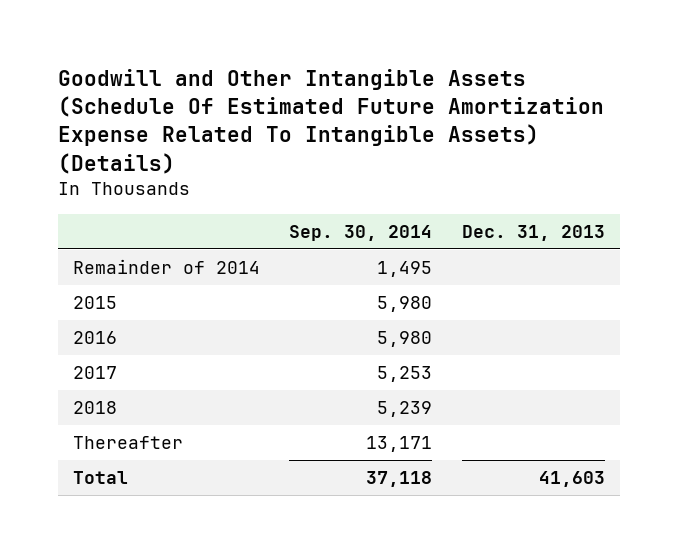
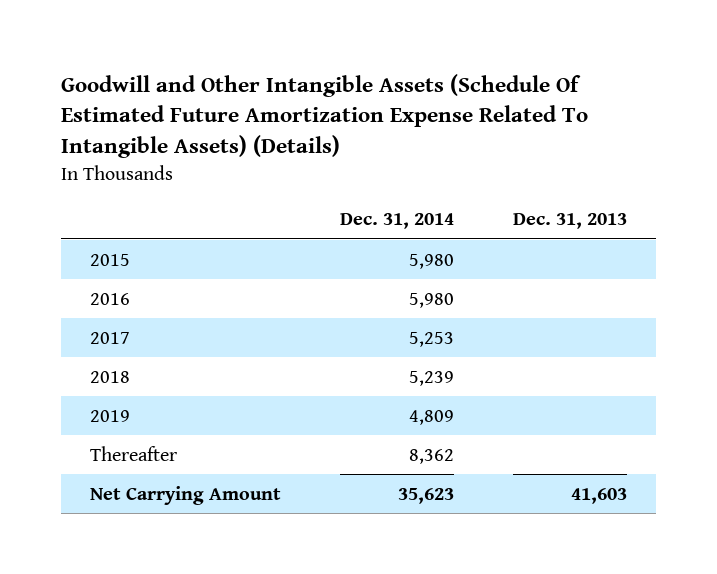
[289,224,433,241] Sep. 30, 2014 -> none
none -> [340,213,455,230] Dec. 31, 2014
[72,259,260,275] Remainder of 2014 -> none
none -> [90,409,131,422] 2019
[72,471,128,485] Total -> [90,485,282,505] Net Carrying Amount

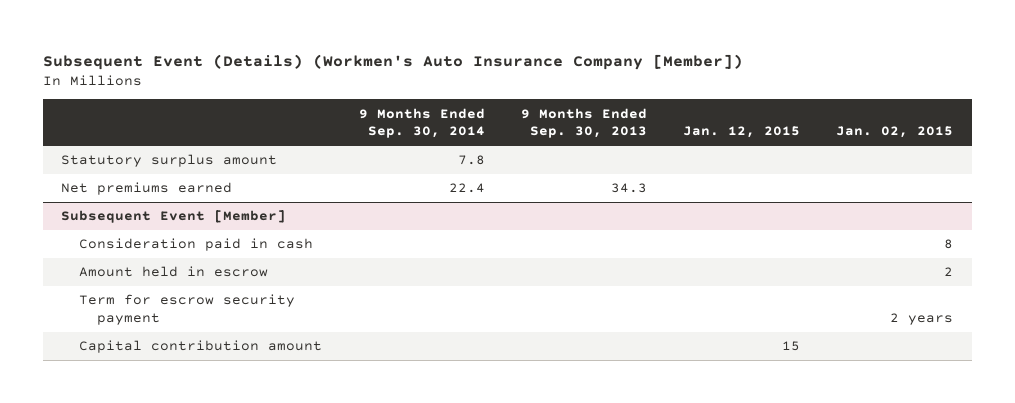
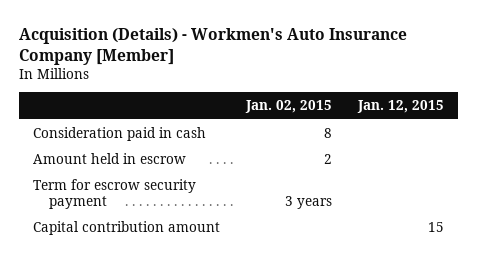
[43,53,744,70] Subsequent Event (Details) (Workmen's Auto Insurance Company [Member]) -> [19,28,408,65] Acquisition (Details) - Workmen's Auto Insurance Company [Member]
[358,107,485,139] 9 Months Ended Sep. 30, 2014 -> none
[520,107,647,139] 9 Months Ended Sep. 30, 2013 -> none
[61,154,278,168] Statutory surplus amount -> none
[61,182,233,196] Net premiums earned -> none
[61,210,287,224] Subsequent Event [Member] -> none
[79,238,314,252] Consideration paid in cash -> none
[79,266,269,278] Amount held in escrow -> none
[79,294,296,326] Term for escrow security payment -> none
[79,340,323,354] Capital contribution amount -> none
none -> [32,126,206,141] Consideration paid in cash
none -> [32,152,186,164] Amount held in escrow
none -> [32,178,196,210] Term for escrow security payment
none -> [32,220,220,235] Capital contribution amount

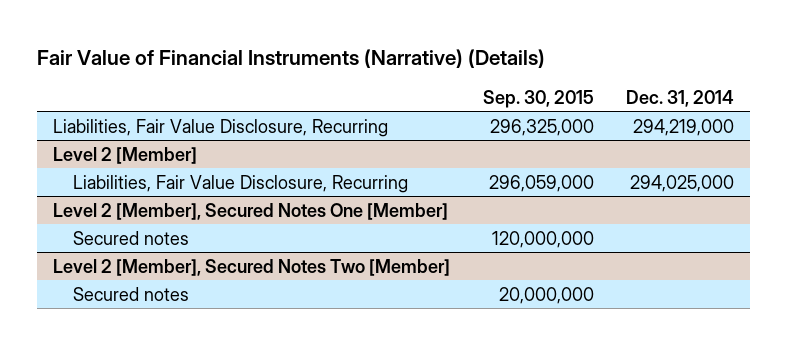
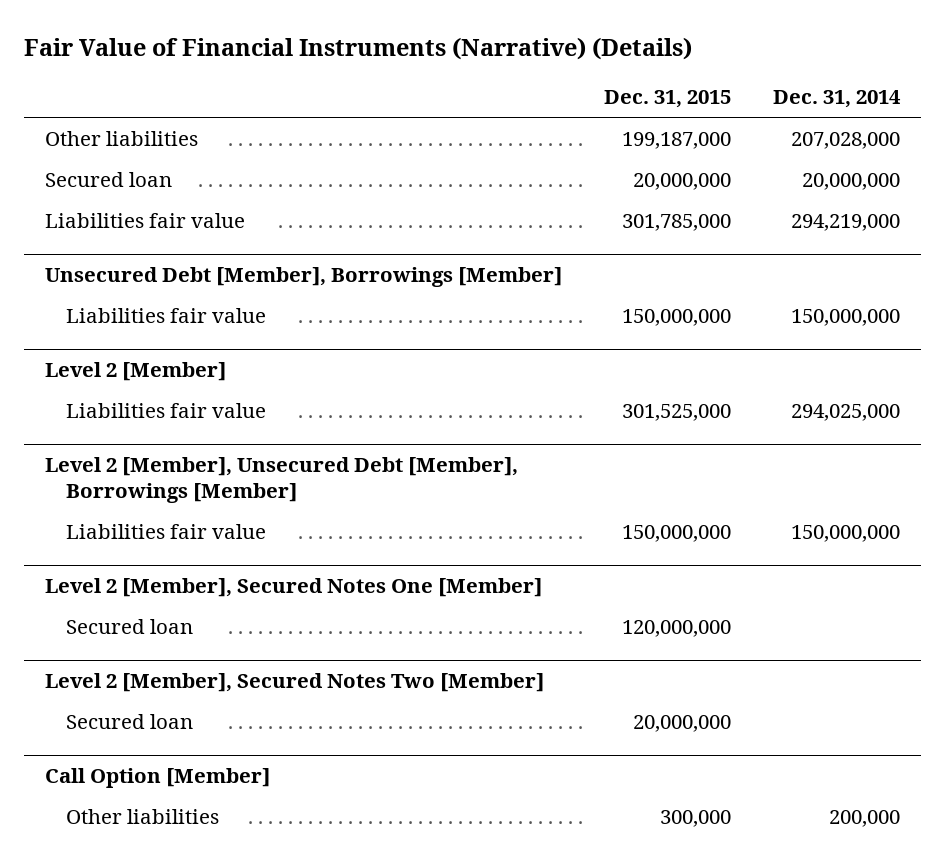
[482,89,594,108] Sep. 30, 2015 -> none
none -> [604,90,732,109] Dec. 31, 2015
none -> [45,130,199,146] Other liabilities
none -> [45,171,173,187] Secured loan
[53,118,389,137] Liabilities, Fair Value Disclosure, Recurring -> [45,212,246,228] Liabilities fair value
none -> [45,266,563,287] Unsecured Debt [Member], Borrowings [Member]
none -> [66,307,267,323] Liabilities fair value
[73,174,409,193] Liabilities, Fair Value Disclosure, Recurring -> [66,402,267,418] Liabilities fair value
none -> [45,456,519,503] Level 2 [Member], Unsecured Debt [Member], Borrowings [Member]
none -> [66,523,267,539] Liabilities fair value
[73,230,190,245] Secured notes -> [66,618,194,634] Secured loan
[73,286,190,301] Secured notes -> [66,713,194,729] Secured loan
none -> [45,767,271,788] Call Option [Member]
none -> [66,808,220,824] Other liabilities

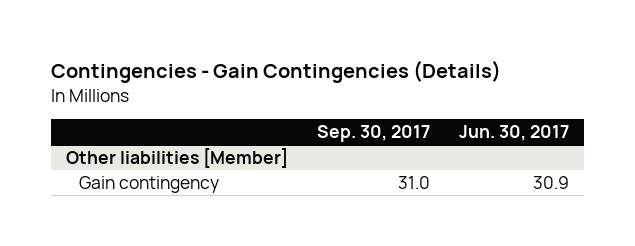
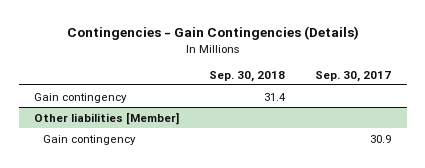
[459,124,570,141] Jun. 30, 2017 -> none
none -> [209,70,286,82] Sep. 30, 2018
none -> [33,92,127,103] Gain contingency
[398,175,431,189] 31.0 -> [370,134,392,143] 30.9

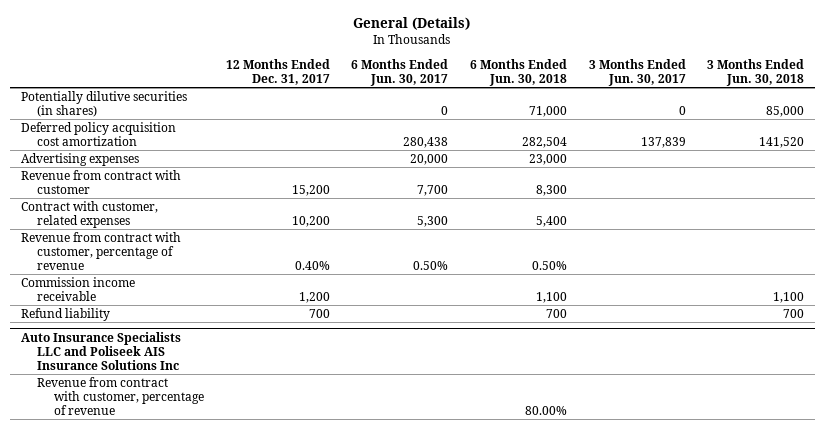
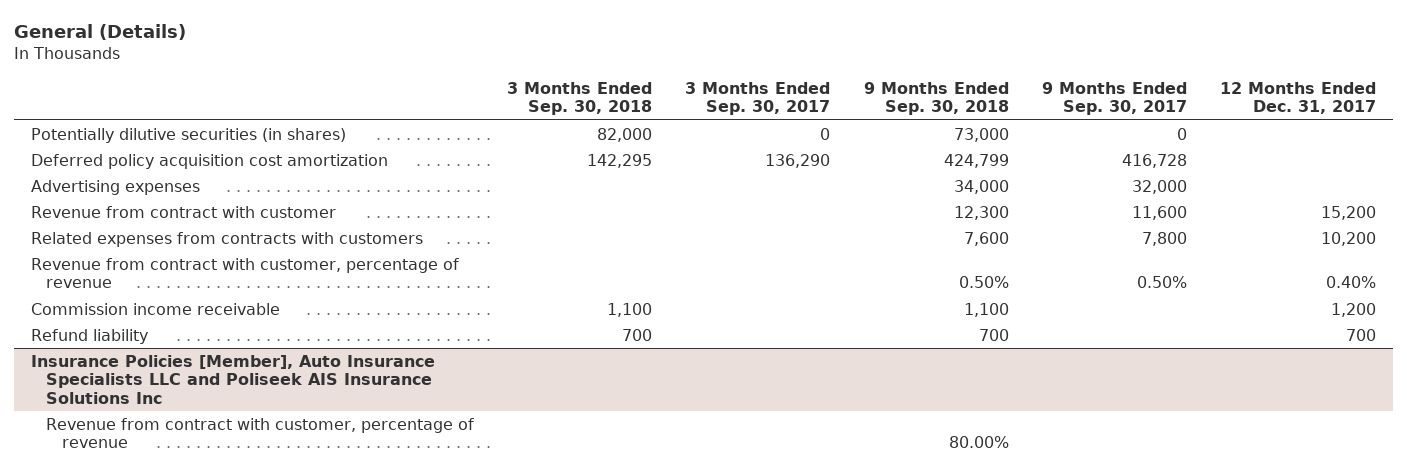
[351,58,449,86] 6 Months Ended Jun. 30, 2017 -> none
[469,58,567,86] 6 Months Ended Jun. 30, 2018 -> none
[588,58,686,86] 3 Months Ended Jun. 30, 2017 -> none
[707,58,805,86] 3 Months Ended Jun. 30, 2018 -> none
none -> [507,81,653,116] 3 Months Ended Sep. 30, 2018
none -> [685,81,831,116] 3 Months Ended Sep. 30, 2017
none -> [863,81,1009,116] 9 Months Ended Sep. 30, 2018
none -> [1041,81,1187,116] 9 Months Ended Sep. 30, 2017
[20,200,158,228] Contract with customer, related expenses -> [30,231,423,247] Related expenses from contracts with customers
[20,331,181,370] Auto Insurance Specialists LLC and Poliseek AIS Insurance Solutions Inc -> [30,354,435,404] Insurance Policies [Member], Auto Insurance Specialists LLC and Poliseek AIS Insurance Solutions Inc

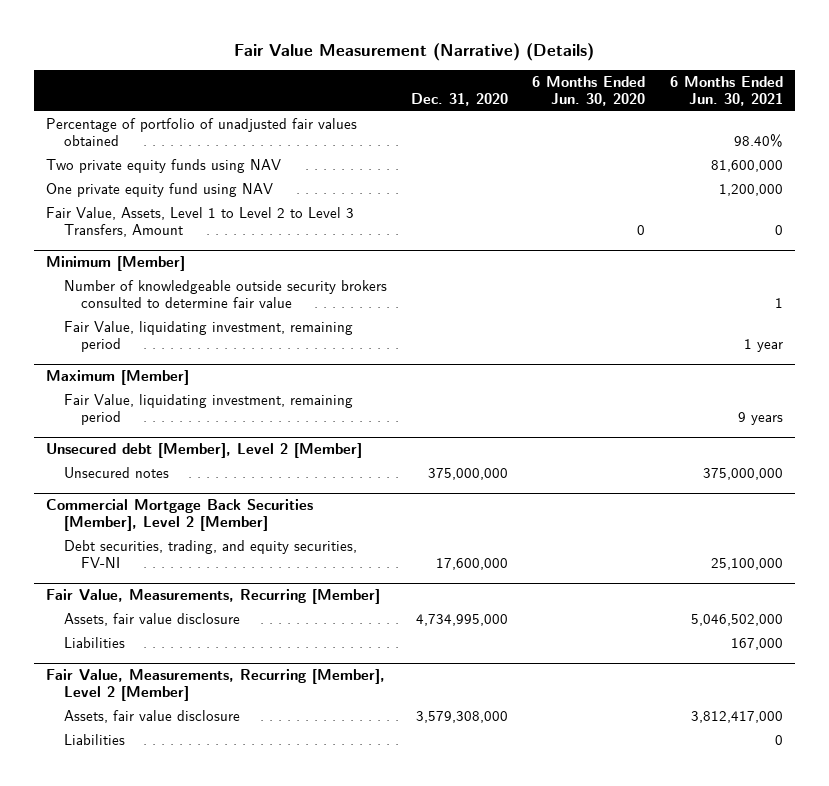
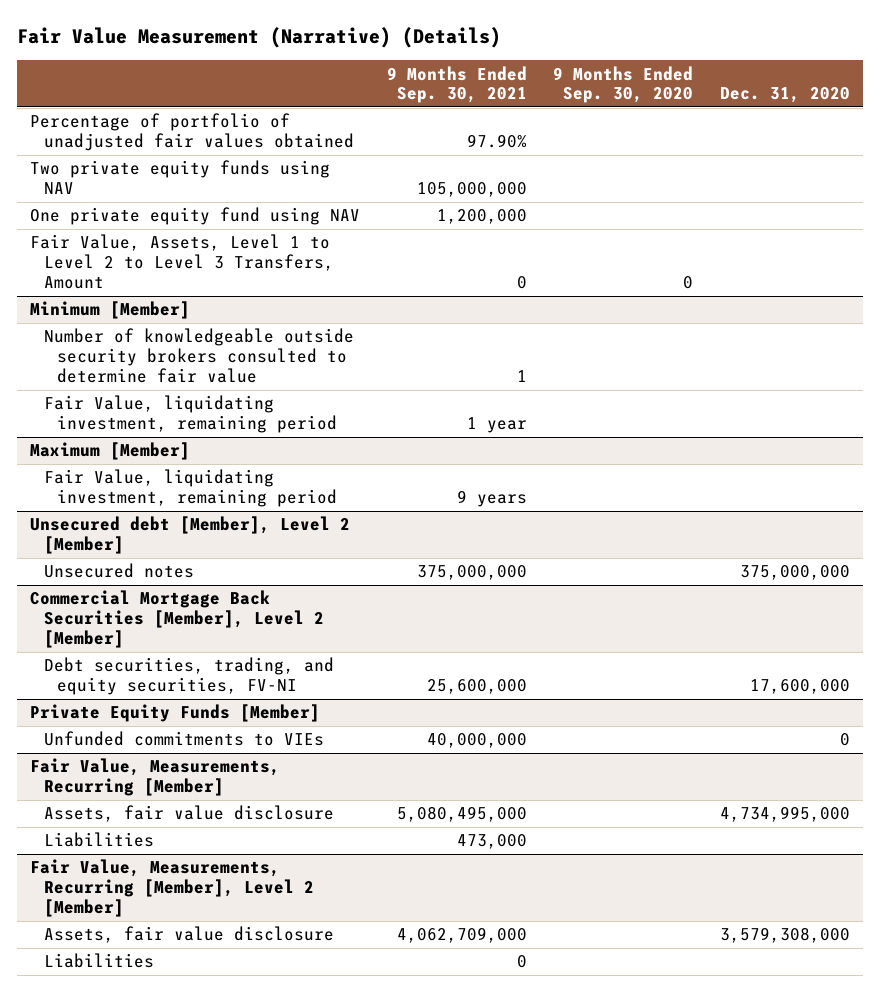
[532,76,646,106] 6 Months Ended Jun. 30, 2020 -> none
[669,76,783,106] 6 Months Ended Jun. 30, 2021 -> none
none -> [386,65,527,104] 9 Months Ended Sep. 30, 2021
none -> [553,65,694,104] 9 Months Ended Sep. 30, 2020
none -> [30,704,321,723] Private Equity Funds [Member]
none -> [43,731,324,747] Unfunded commitments to VIEs

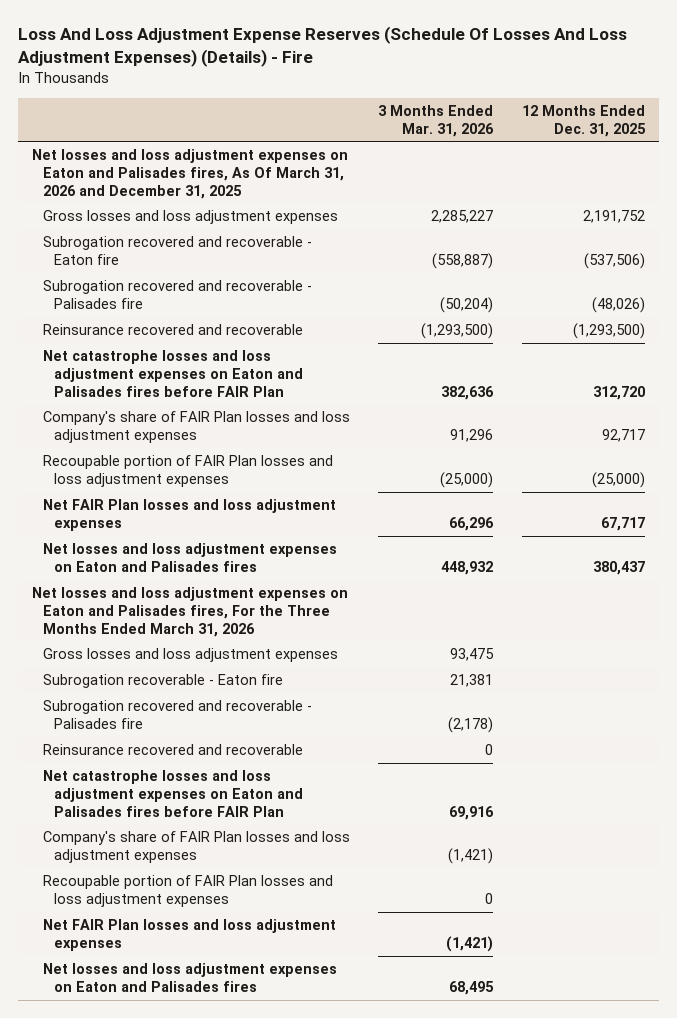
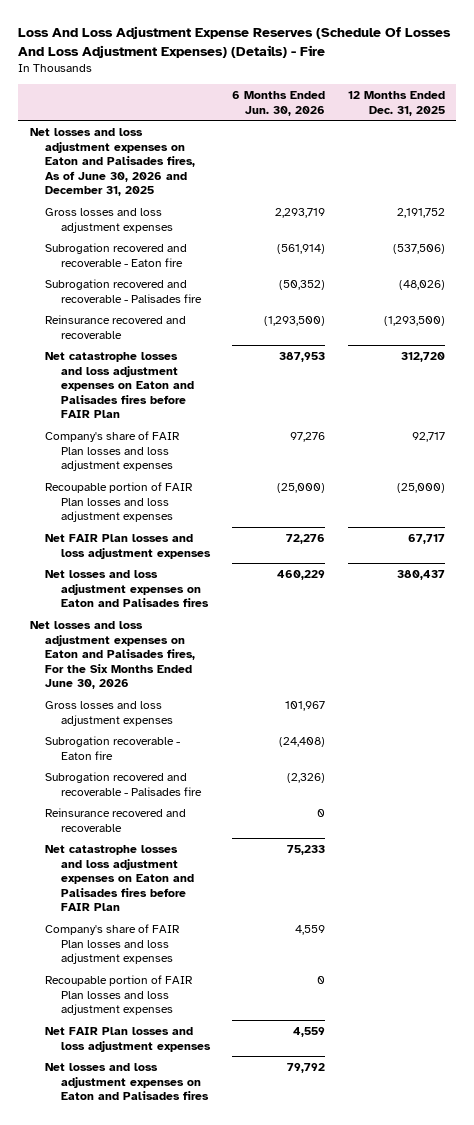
[378,104,495,137] 3 Months Ended Mar. 31, 2026 -> none
none -> [232,90,326,116] 6 Months Ended Jun. 30, 2026
[31,149,348,199] Net losses and loss adjustment expenses on Eaton and Palisades fires, As Of March 31, 2026 and December 31, 2025 -> [29,128,196,197] Net losses and loss adjustment expenses on Eaton and Palisades fires, As of June 30, 2026 and December 31, 2025
[31,587,348,637] Net losses and loss adjustment expenses on Eaton and Palisades fires, For the Three Months Ended March 31, 2026 -> [29,621,196,690] Net losses and loss adjustment expenses on Eaton and Palisades fires, For the Six Months Ended June 30, 2026

